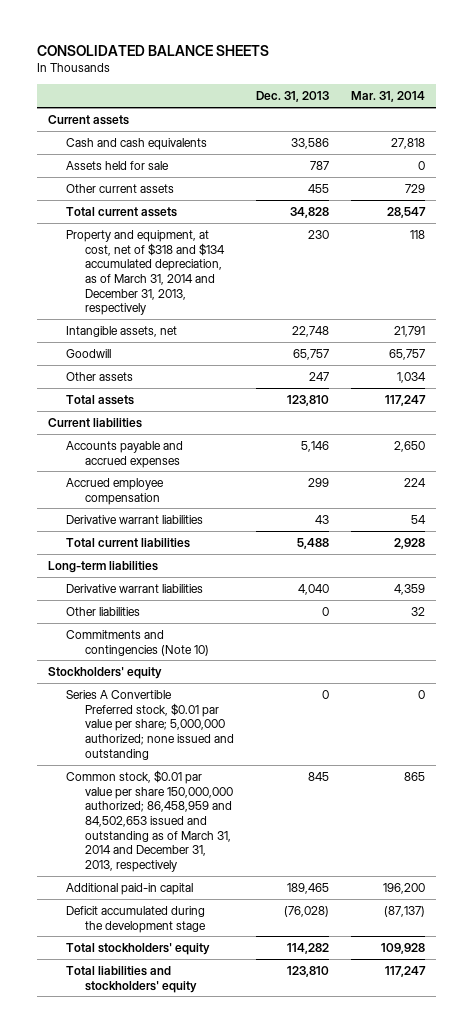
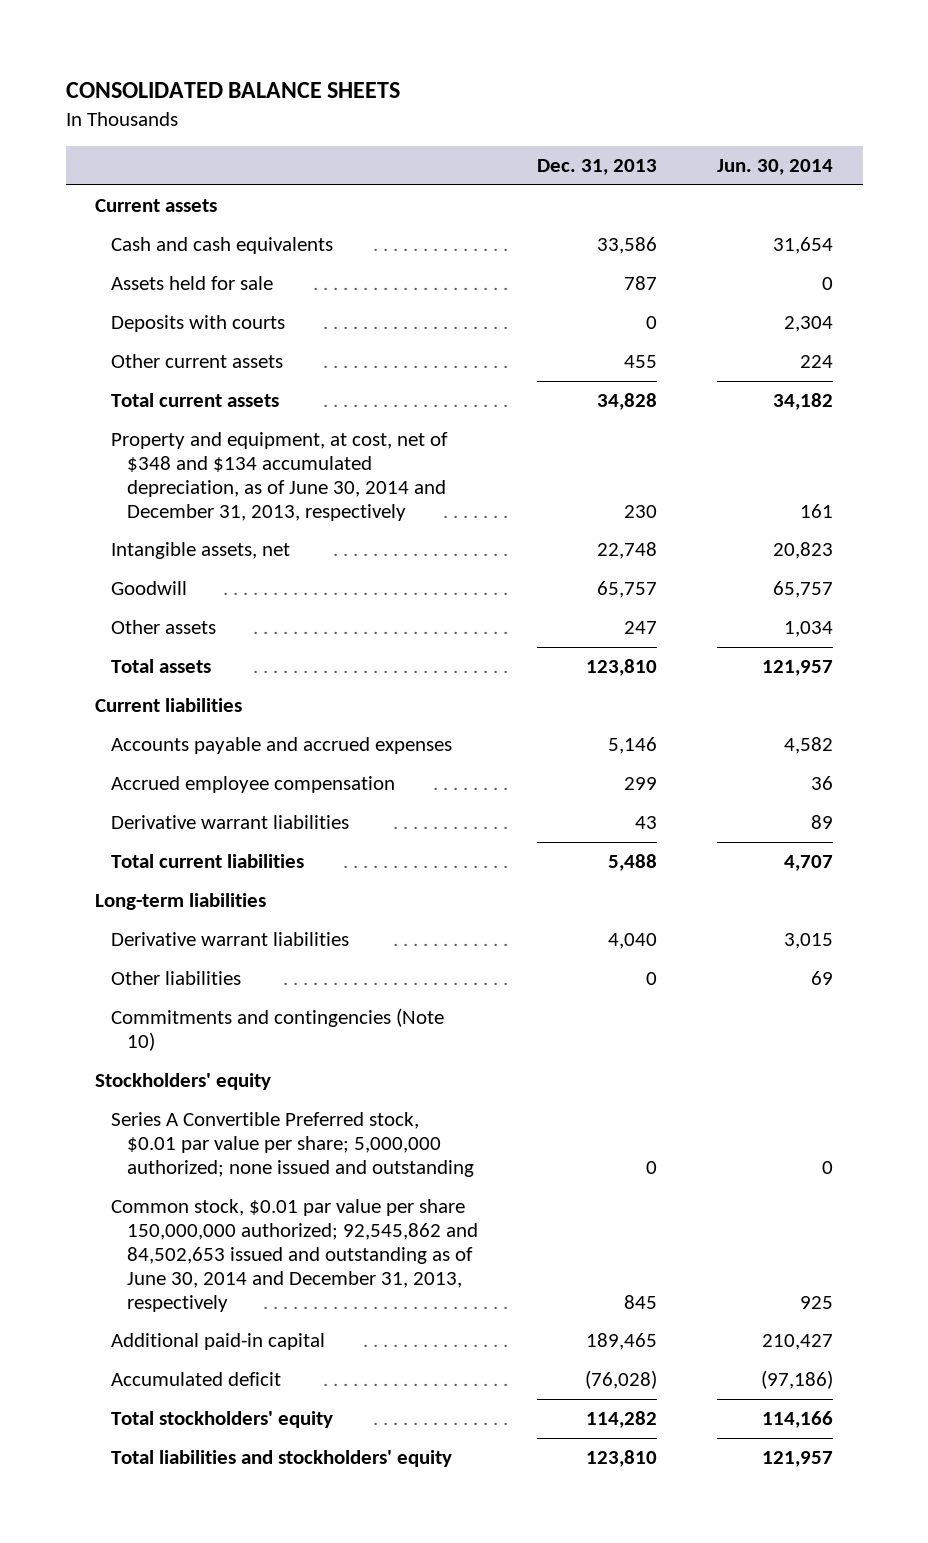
[351,91,426,103] Mar. 31, 2014 -> none
none -> [716,159,833,176] Jun. 30, 2014
none -> [111,315,286,333] Deposits with courts
[66,229,226,316] Property and equipment, at cost, net of $318 and $134 accumulated depreciation, as of March 31, 2014 and December 31, 2013, respectively -> [111,432,449,521] Property and equipment, at cost, net of $348 and $134 accumulated depreciation, as of June 30, 2014 and December 31, 2013, respectively
[66,769,234,873] Common stock, $0.01 par value per share 150,000,000 authorized; 86,458,959 and 84,502,653 issued and outstanding as of March 31, 2014 and December 31, 2013, respectively -> [111,1199,478,1312] Common stock, $0.01 par value per share 150,000,000 authorized; 92,545,862 and 84,502,653 issued and outstanding as of June 30, 2014 and December 31, 2013, respectively
[66,905,207,933] Deficit accumulated during the development stage -> [111,1372,282,1387] Accumulated deficit

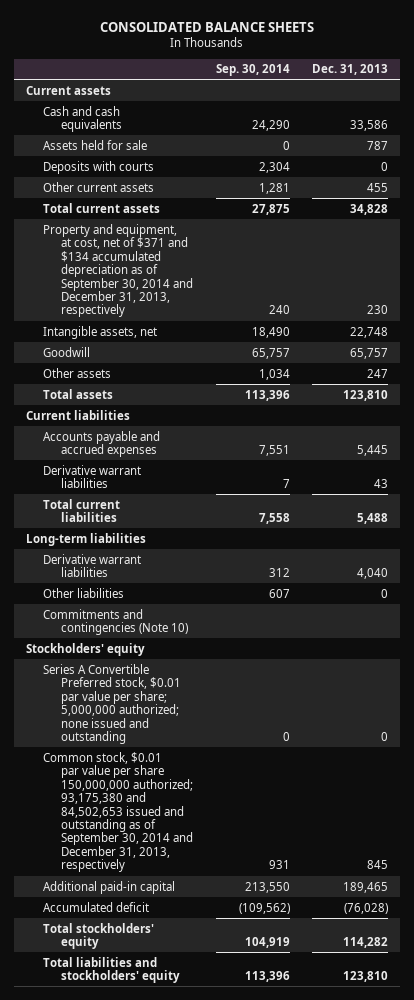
[716,159,833,176] Jun. 30, 2014 -> none
none -> [215,64,290,77] Sep. 30, 2014
[111,432,449,521] Property and equipment, at cost, net of $348 and $134 accumulated depreciation, as of June 30, 2014 and December 31, 2013, respectively -> [43,223,193,318] Property and equipment, at cost, net of $371 and $134 accumulated depreciation as of September 30, 2014 and December 31, 2013, respectively
[111,776,396,794] Accrued employee compensation -> none
[608,737,658,755] 5,146 -> [357,445,389,457] 5,445
[111,1199,478,1312] Common stock, $0.01 par value per share 150,000,000 authorized; 92,545,862 and 84,502,653 issued and outstanding as of June 30, 2014 and December 31, 2013, respectively -> [43,751,193,873] Common stock, $0.01 par value per share 150,000,000 authorized; 93,175,380 and 84,502,653 issued and outstanding as of September 30, 2014 and December 31, 2013, respectively

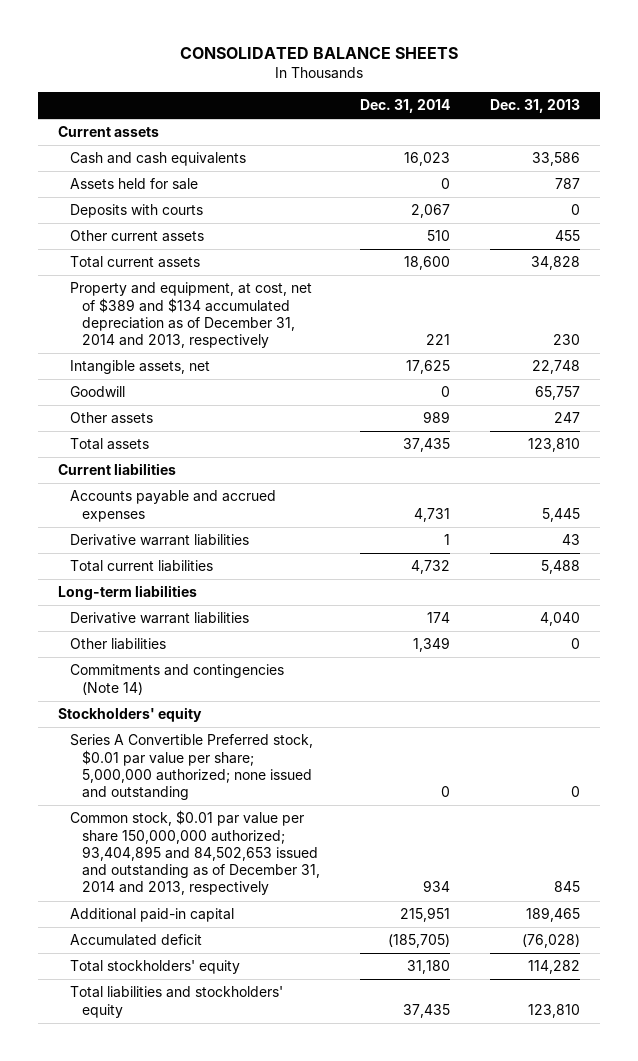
[215,64,290,77] Sep. 30, 2014 -> none
none -> [359,99,450,114] Dec. 31, 2014
[43,223,193,318] Property and equipment, at cost, net of $371 and $134 accumulated depreciation as of September 30, 2014 and December 31, 2013, respectively -> [69,282,312,349] Property and equipment, at cost, net of $389 and $134 accumulated depreciation as of December 31, 2014 and 2013, respectively
[43,608,188,636] Commitments and contingencies (Note 10) -> [69,664,284,695] Commitments and contingencies (Note 14)
[43,751,193,873] Common stock, $0.01 par value per share 150,000,000 authorized; 93,175,380 and 84,502,653 issued and outstanding as of September 30, 2014 and December 31, 2013, respectively -> [69,810,320,896] Common stock, $0.01 par value per share 150,000,000 authorized; 93,404,895 and 84,502,653 issued and outstanding as of December 31, 2014 and 2013, respectively

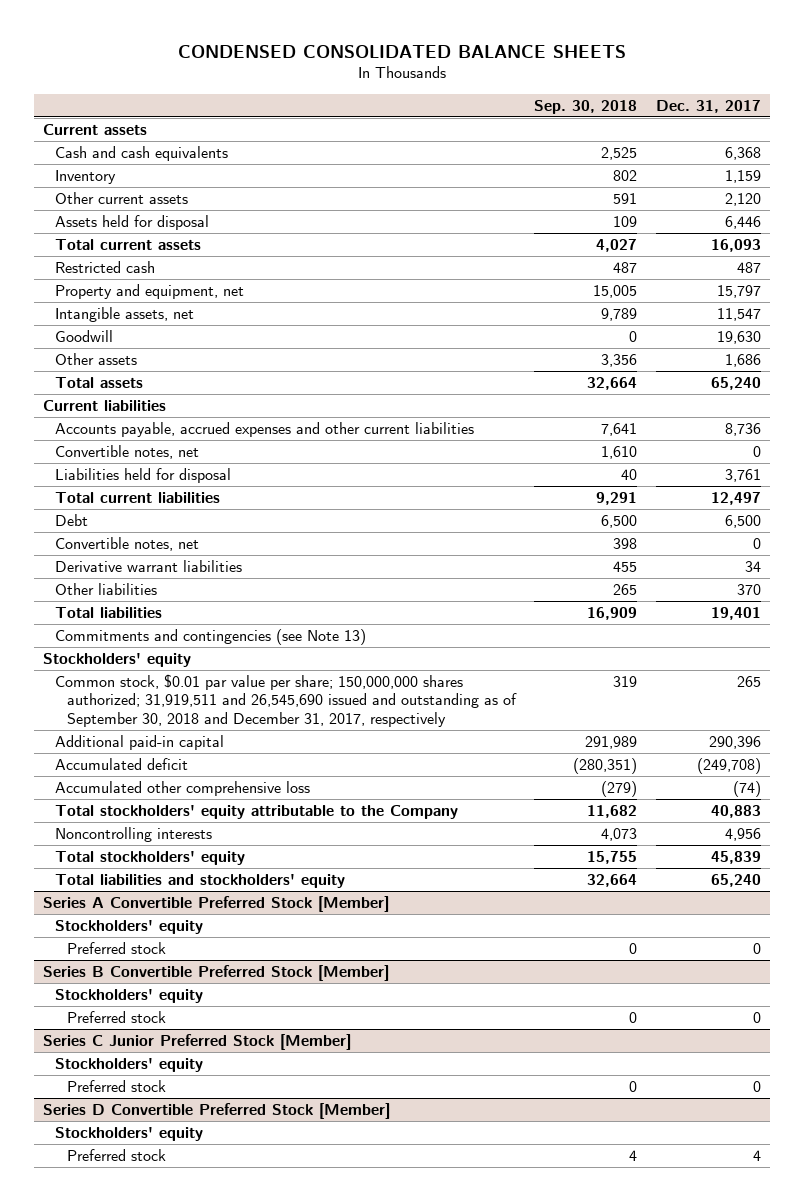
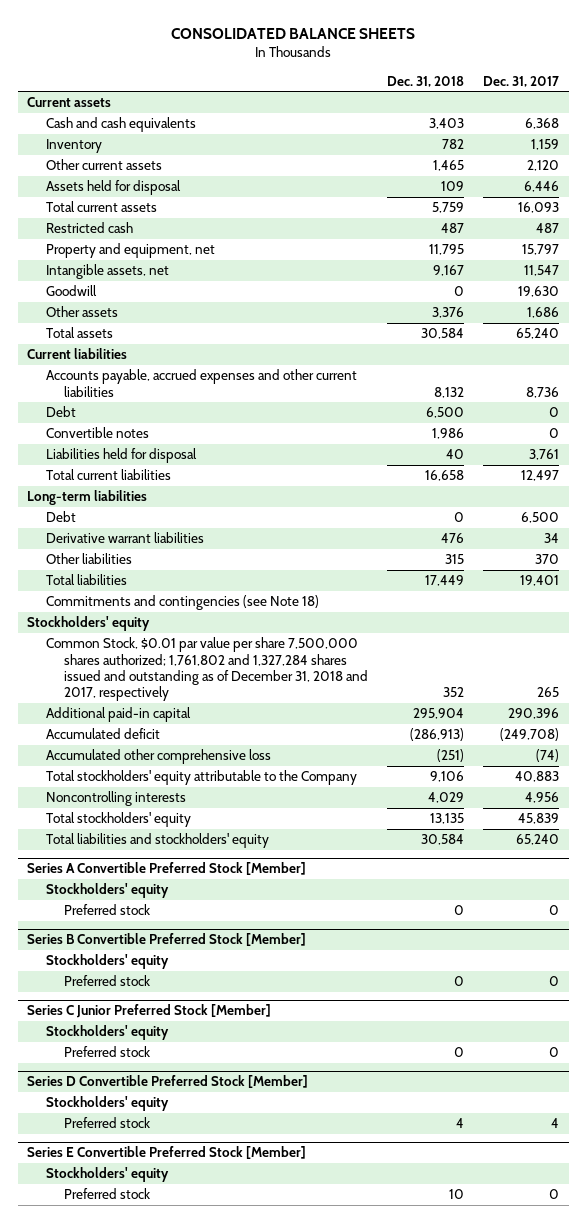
[177,44,626,58] CONDENSED CONSOLIDATED BALANCE SHEETS -> [171,27,416,39] CONSOLIDATED BALANCE SHEETS
[534,99,638,114] Sep. 30, 2018 -> none
none -> [387,75,465,87] Dec. 31, 2018
none -> [45,406,76,418] Debt
[54,444,199,459] Convertible notes, net -> [45,427,149,439] Convertible notes
none -> [27,490,148,506] Long-term liabilities
[54,536,199,551] Convertible notes, net -> none
[54,628,366,645] Commitments and contingencies (see Note 13) -> [45,595,319,611] Commitments and contingencies (see Note 18)
[54,673,517,727] Common stock, $0.01 par value per share; 150,000,000 shares authorized; 31,919,511 and 26,545,690 issued and outstanding as of September 30, 2018 and December 31, 2017, respectively -> [45,637,368,702] Common Stock, $0.01 par value per share 7,500,000 shares authorized; 1,761,802 and 1,327,284 shares issued and outstanding as of December 31, 2018 and 2017, respectively
none -> [27,1146,307,1160] Series E Convertible Preferred Stock [Member]
none -> [45,1167,169,1183] Stockholders' equity
none -> [63,1188,150,1200] Preferred stock

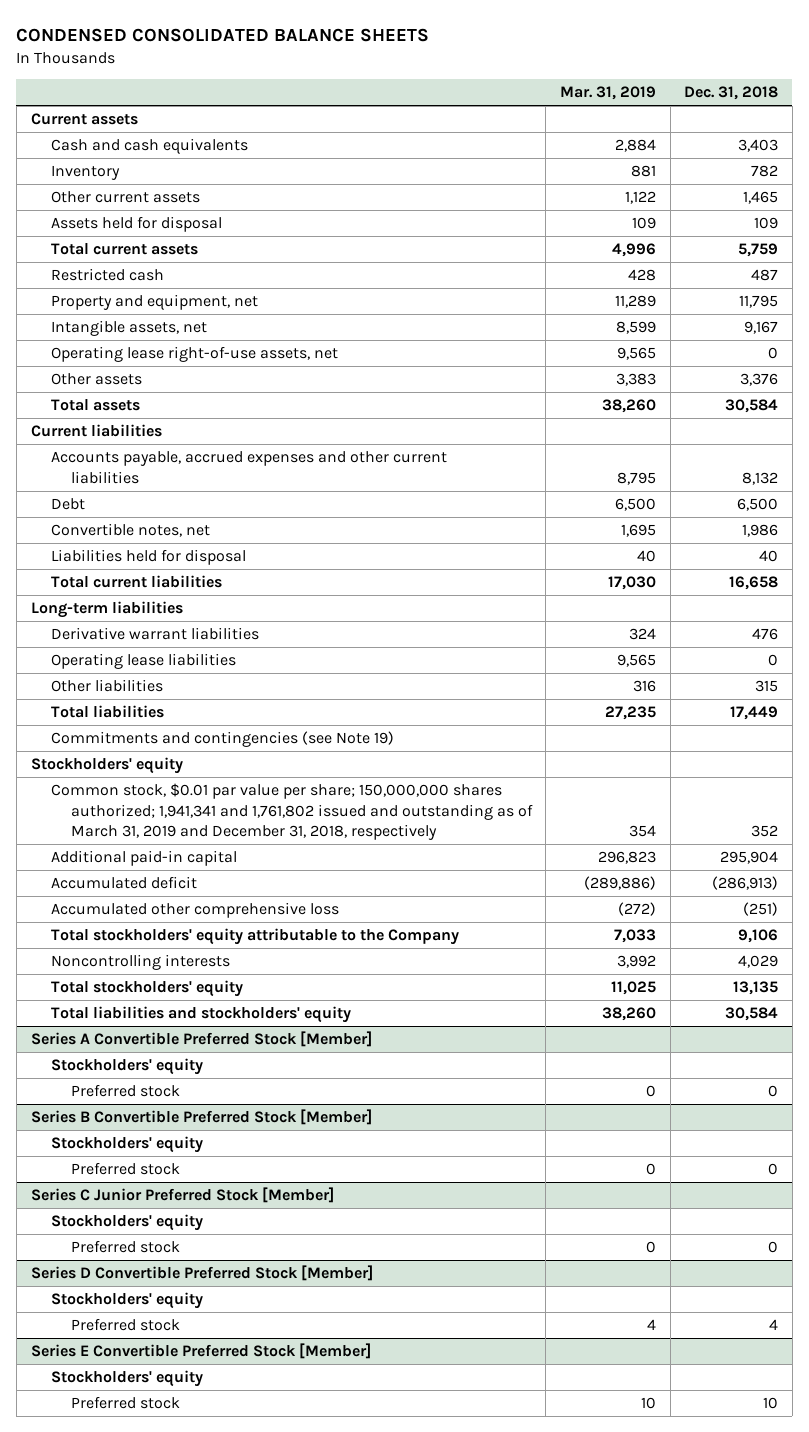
[171,27,416,39] CONSOLIDATED BALANCE SHEETS -> [16,28,430,43] CONDENSED CONSOLIDATED BALANCE SHEETS
[483,75,560,87] Dec. 31, 2017 -> none
none -> [559,86,656,101] Mar. 31, 2019
[45,285,97,297] Goodwill -> none
none -> [50,346,338,363] Operating lease right-of-use assets, net
[45,427,149,439] Convertible notes -> [50,523,210,538] Convertible notes, net
[45,511,76,523] Debt -> none
none -> [50,653,236,670] Operating lease liabilities
[45,595,319,611] Commitments and contingencies (see Note 18) -> [50,731,394,748] Commitments and contingencies (see Note 19)
[45,637,368,702] Common Stock, $0.01 par value per share 7,500,000 shares authorized; 1,761,802 and 1,327,284 shares issued and outstanding as of December 31, 2018 and 2017, respectively -> [50,783,533,841] Common stock, $0.01 par value per share; 150,000,000 shares authorized; 1,941,341 and 1,761,802 issued and outstanding as of March 31, 2019 and December 31, 2018, respectively

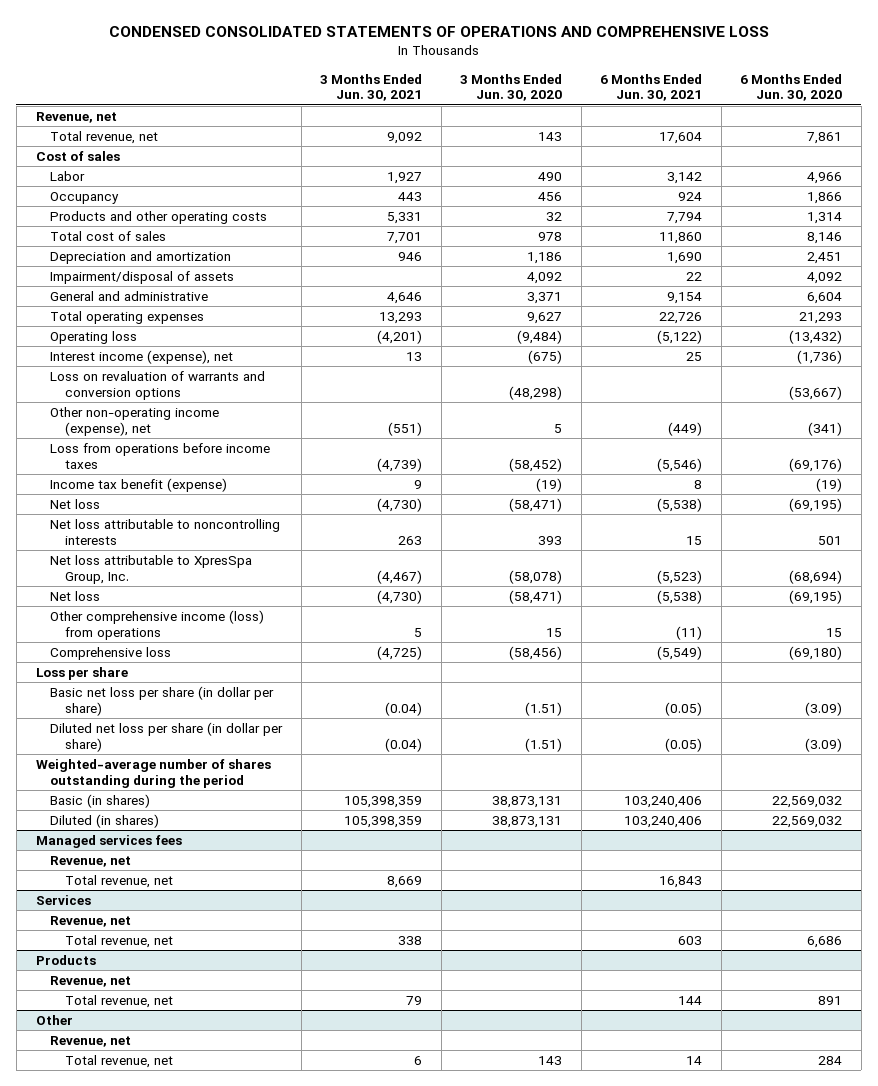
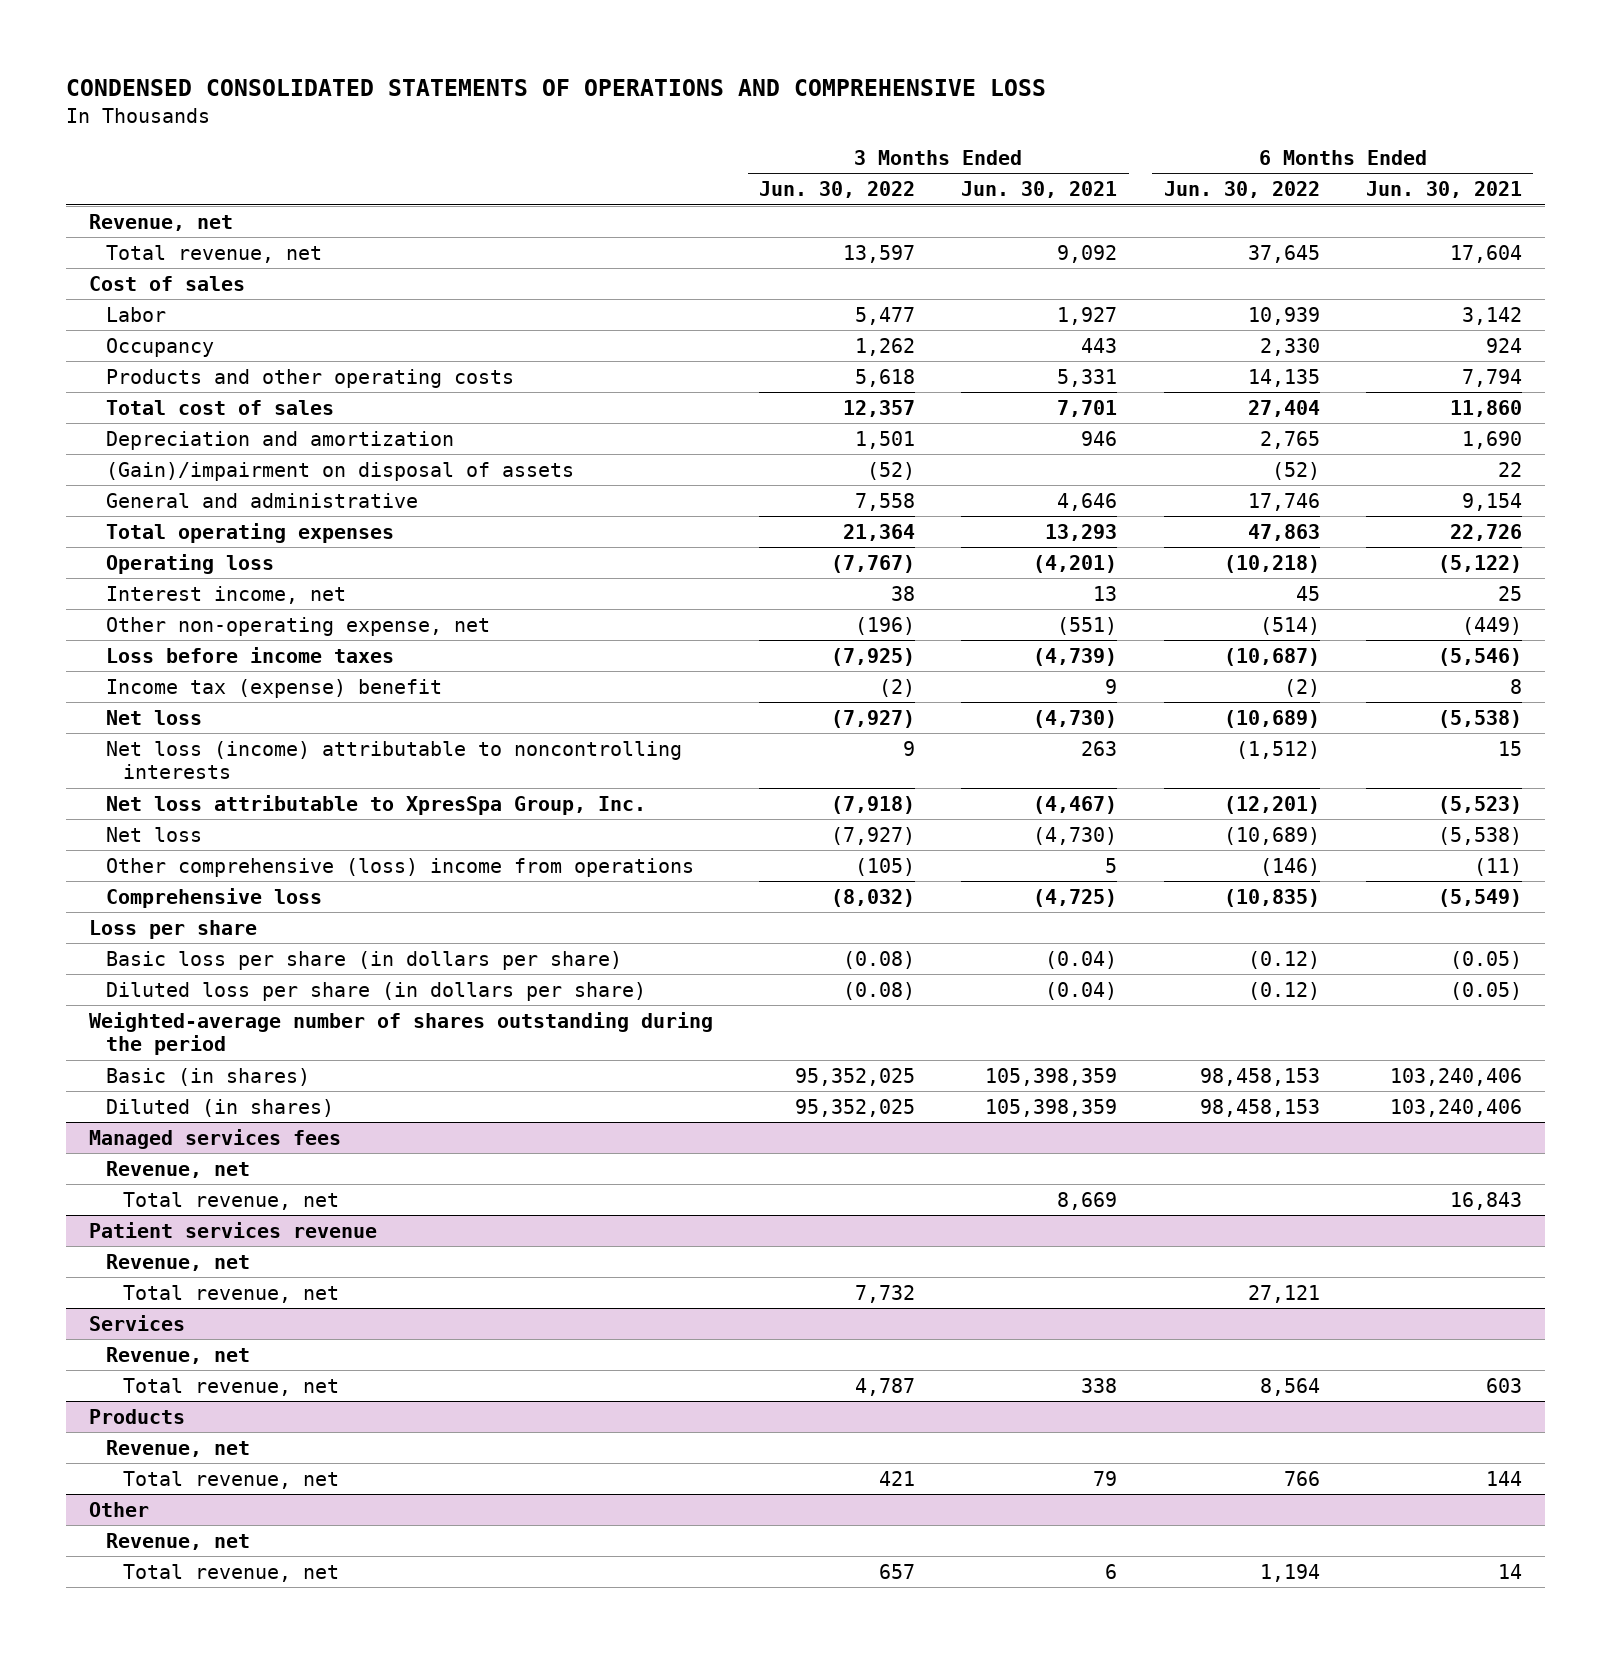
[460,73,563,102] 3 Months Ended Jun. 30, 2020 -> none
[740,73,843,102] 6 Months Ended Jun. 30, 2020 -> none
none -> [759,181,916,199] Jun. 30, 2022
none -> [1163,181,1320,199] Jun. 30, 2022
[50,270,235,284] Impairment/disposal of assets -> [106,461,575,481] (Gain)/impairment on disposal of assets
[50,370,266,400] Loss on revaluation of warrants and conversion options -> none
[50,349,234,364] Interest income (expense), net -> [106,585,347,604] Interest income, net
[50,406,220,436] Other non-operating income (expense), net -> [106,616,491,636] Other non-operating expense, net
[50,442,271,469] Loss from operations before income taxes -> [106,646,395,663] Loss before income taxes
[50,477,228,492] Income tax benefit (expense) -> [106,678,443,698] Income tax (expense) benefit
[50,518,281,545] Net loss attributable to noncontrolling interests -> [106,740,683,780] Net loss (income) attributable to noncontrolling interests
[50,609,265,640] Other comprehensive income (loss) from operations -> [106,857,695,877] Other comprehensive (loss) income from operations
[50,685,275,716] Basic net loss per share (in dollar per share) -> [106,950,623,970] Basic loss per share (in dollars per share)
[50,721,284,752] Diluted net loss per share (in dollar per share) -> [106,981,647,1001] Diluted loss per share (in dollars per share)
none -> [89,1221,378,1238] Patient services revenue
none -> [106,1253,251,1271] Revenue, net
none -> [122,1284,339,1303] Total revenue, net

